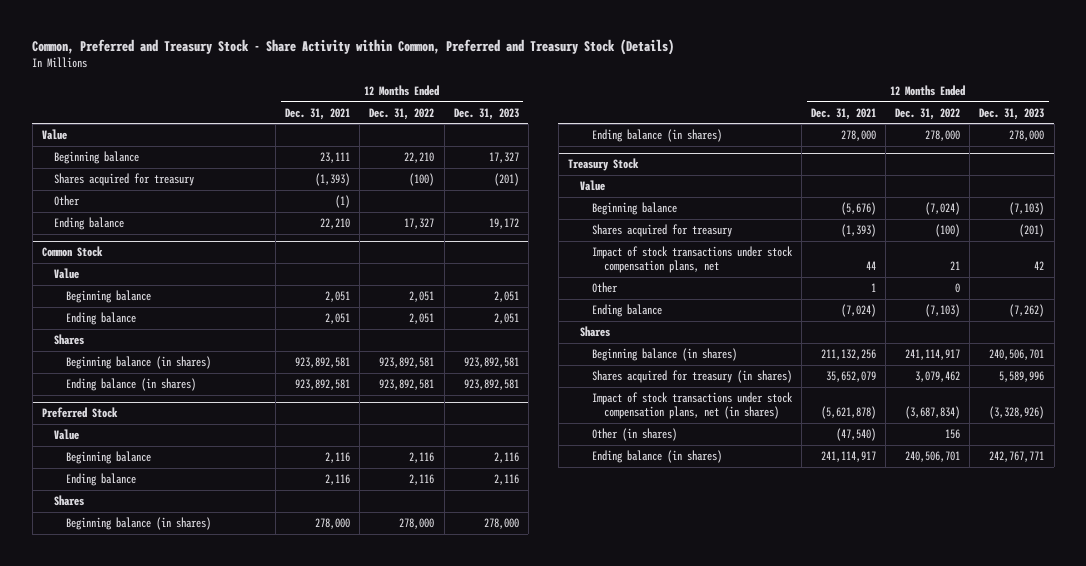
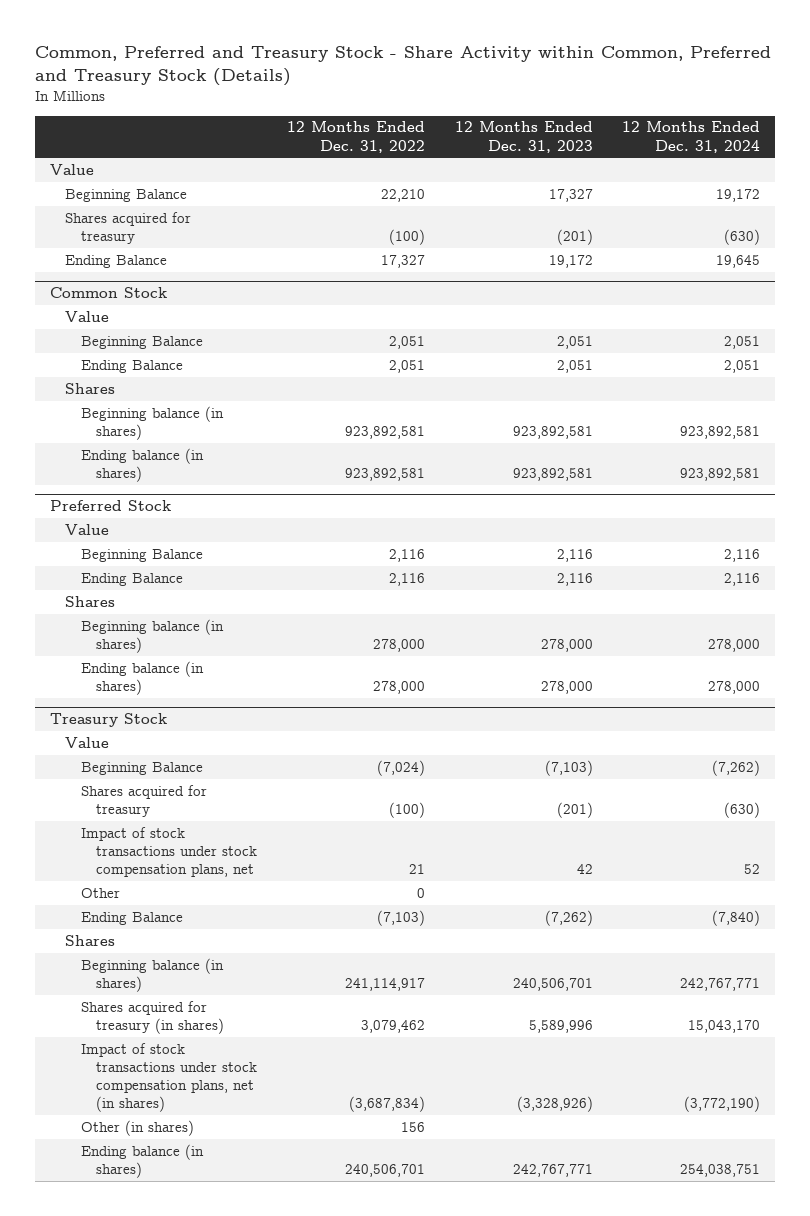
[285,107,351,120] Dec. 31, 2021 -> none
none -> [622,121,761,153] 12 Months Ended Dec. 31, 2024
[54,151,140,165] Beginning balance -> [65,188,188,202] Beginning Balance
[54,195,81,207] Other -> none
[54,217,125,231] Ending balance -> [65,254,168,268] Ending Balance
[66,290,152,304] Beginning balance -> [80,335,203,349] Beginning Balance
[66,312,137,326] Ending balance -> [80,359,183,373] Ending Balance
[66,451,152,465] Beginning balance -> [80,548,203,562] Beginning Balance
[66,473,137,487] Ending balance -> [80,572,183,586] Ending Balance
[592,202,678,216] Beginning balance -> [80,761,203,775] Beginning Balance
[592,304,663,318] Ending balance -> [80,911,183,925] Ending Balance

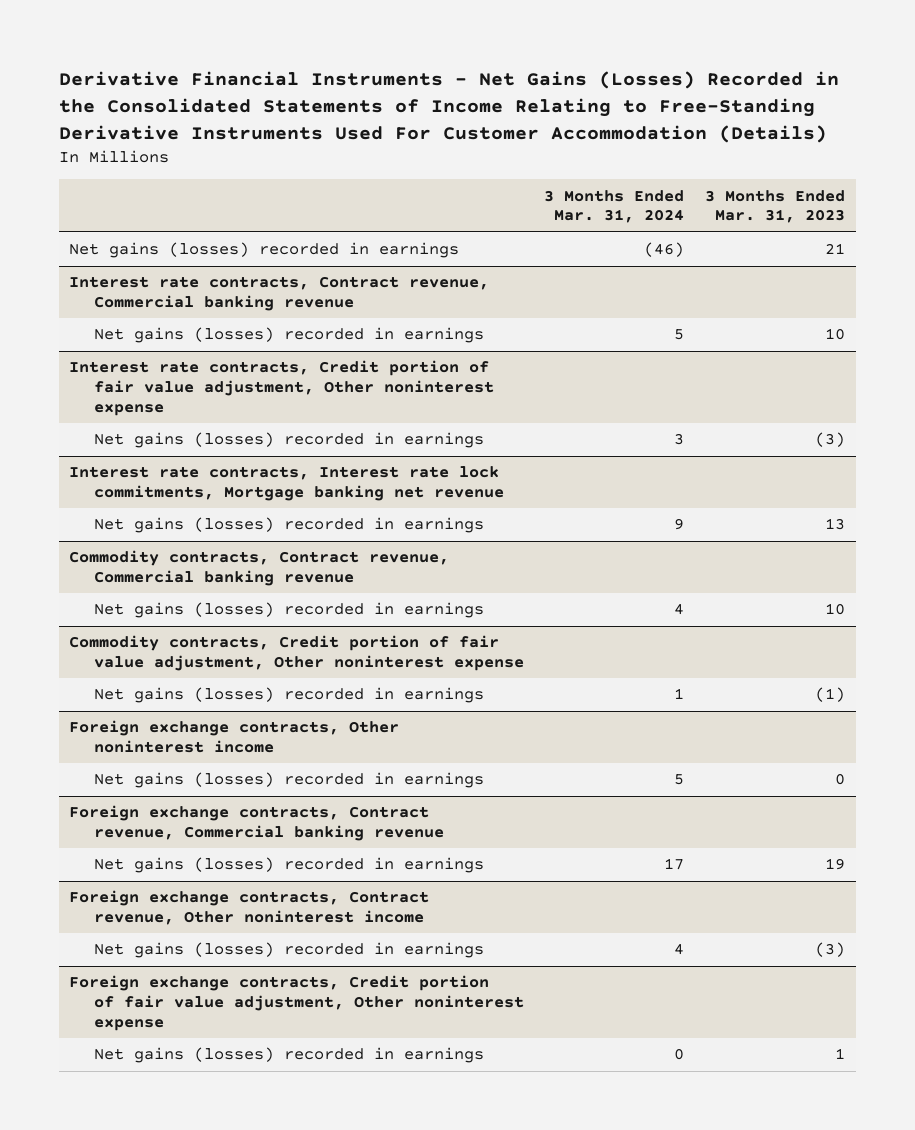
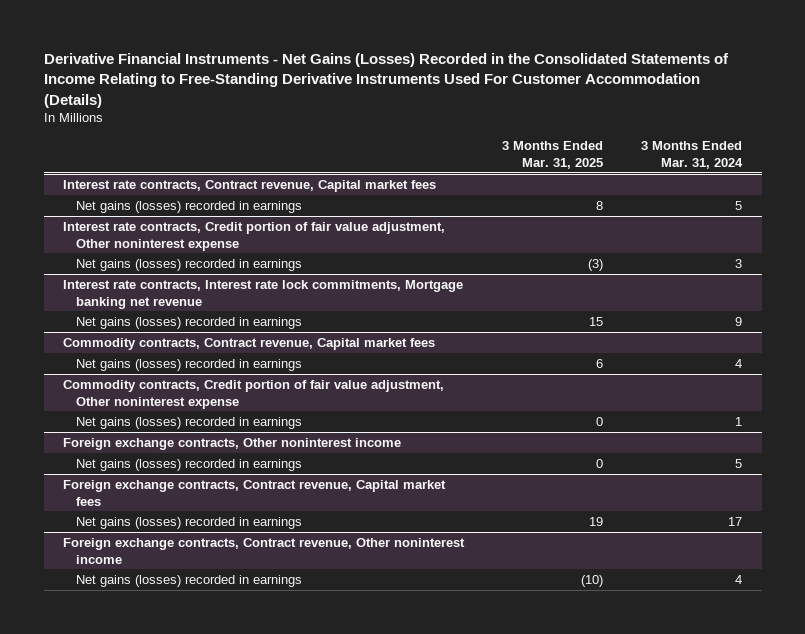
[705,189,846,224] 3 Months Ended Mar. 31, 2023 -> none
none -> [502,141,604,169] 3 Months Ended Mar. 31, 2025
[69,242,460,259] Net gains (losses) recorded in earnings -> none
[69,276,490,312] Interest rate contracts, Contract revenue, Commercial banking revenue -> none
none -> [62,179,436,192] Interest rate contracts, Contract revenue, Capital market fees
[69,550,450,587] Commodity contracts, Contract revenue, Commercial banking revenue -> none
none -> [62,337,435,350] Commodity contracts, Contract revenue, Capital market fees
[69,805,444,842] Foreign exchange contracts, Contract revenue, Commercial banking revenue -> none
none -> [62,479,446,506] Foreign exchange contracts, Contract revenue, Capital market fees
[69,975,524,1032] Foreign exchange contracts, Credit portion of fair value adjustment, Other noninterest expense -> none
[93,1047,484,1064] Net gains (losses) recorded in earnings -> none

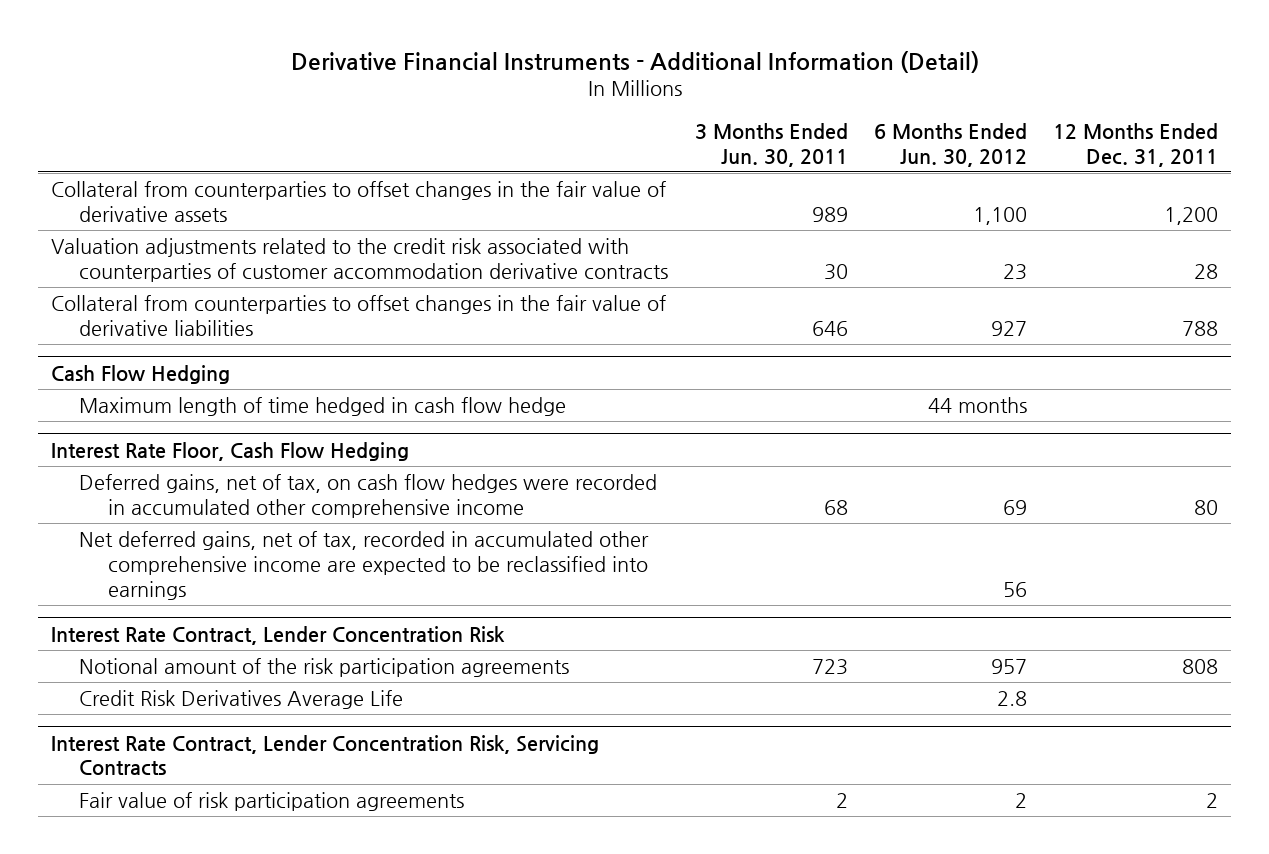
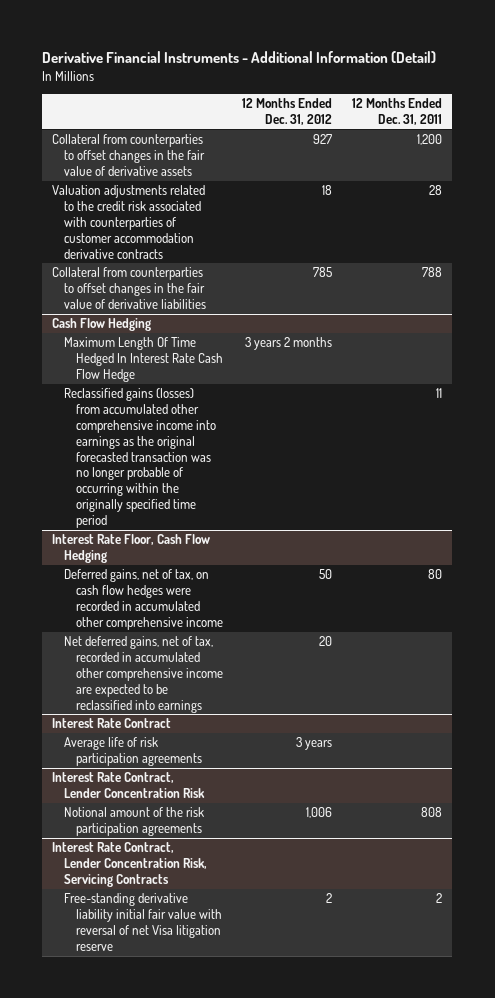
[694,122,848,167] 3 Months Ended Jun. 30, 2011 -> none
[873,122,1027,167] 6 Months Ended Jun. 30, 2012 -> none
none -> [242,97,333,125] 12 Months Ended Dec. 31, 2012
[79,397,567,417] Maximum length of time hedged in cash flow hedge -> [64,337,223,382] Maximum Length Of Time Hedged In Interest Rate Cash Flow Hedge
none -> [64,388,216,528] Reclassified gains (losses) from accumulated other comprehensive income into earnings as the original forecasted transaction was no longer probable of occurring within the originally specified time period
none -> [52,718,172,729] Interest Rate Contract
none -> [64,737,202,767] Average life of risk participation agreements
[79,690,404,710] Credit Risk Derivatives Average Life -> none
[79,792,465,812] Fair value of risk participation agreements -> [64,893,222,951] Free-standing derivative liability initial fair value with reversal of net Visa litigation reserve

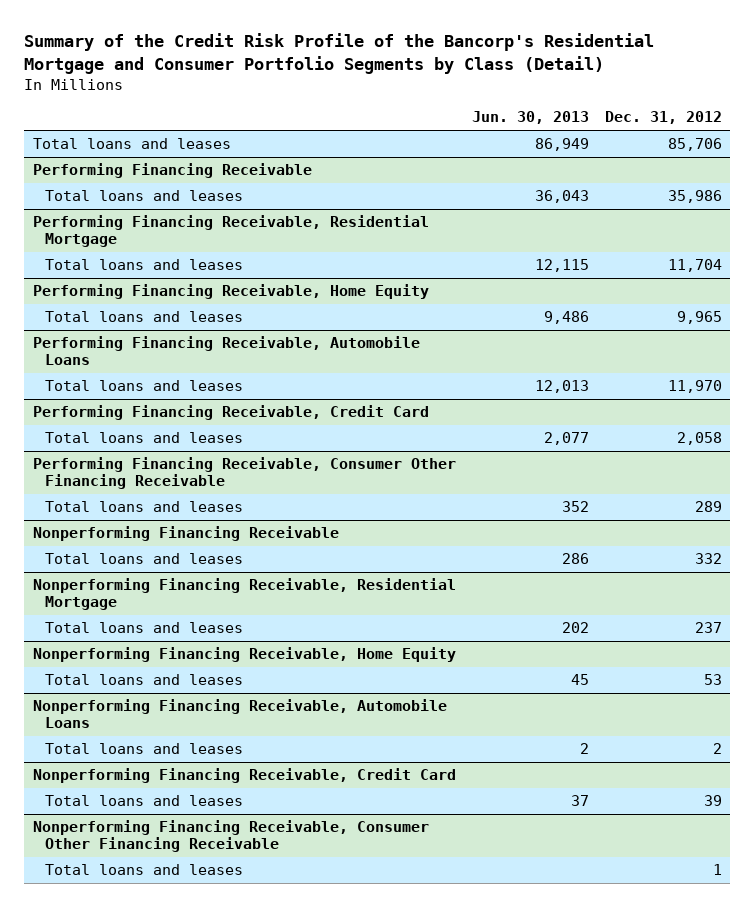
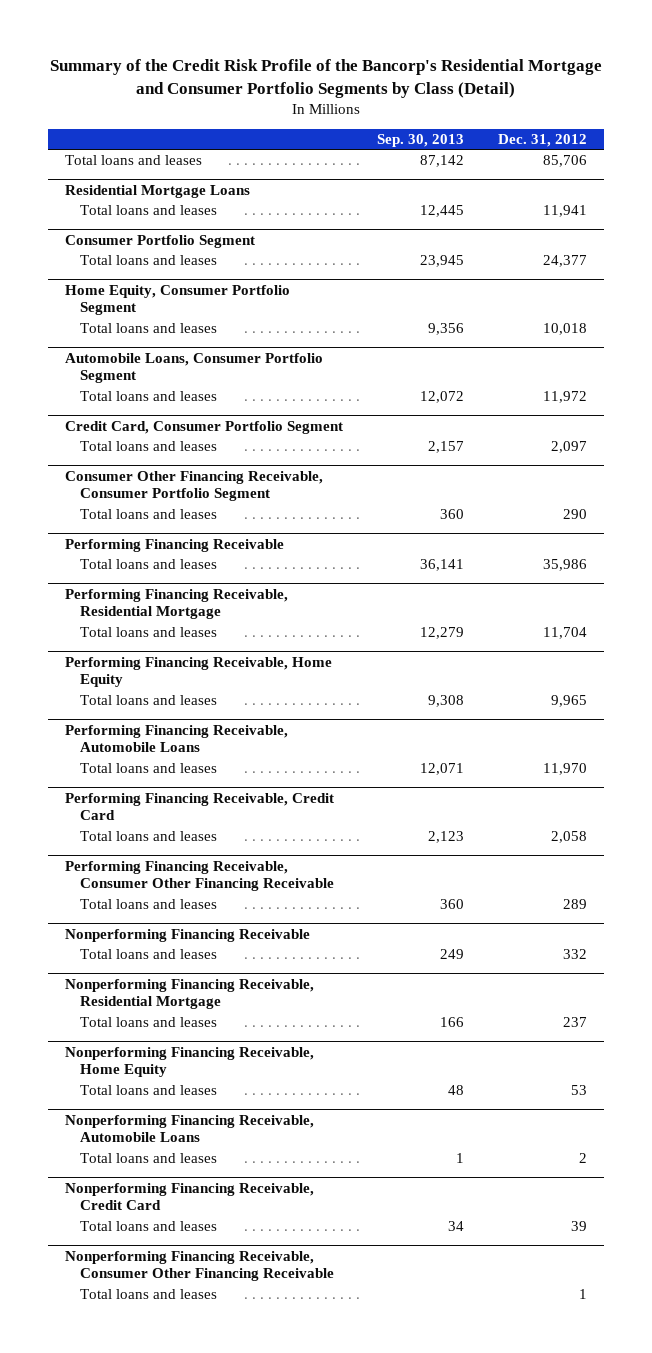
[471,111,589,125] Jun. 30, 2013 -> none
none -> [376,133,464,147] Sep. 30, 2013
none -> [65,184,251,198] Residential Mortgage Loans
none -> [80,205,218,216] Total loans and leases
none -> [65,234,256,248] Consumer Portfolio Segment
none -> [80,255,218,266] Total loans and leases
none -> [65,284,291,315] Home Equity, Consumer Portfolio Segment
none -> [80,323,218,334] Total loans and leases
none -> [65,352,324,383] Automobile Loans, Consumer Portfolio Segment
none -> [80,391,218,402] Total loans and leases
none -> [65,420,344,434] Credit Card, Consumer Portfolio Segment
none -> [80,441,218,452] Total loans and leases
none -> [65,470,324,501] Consumer Other Financing Receivable, Consumer Portfolio Segment
none -> [80,509,218,520] Total loans and leases

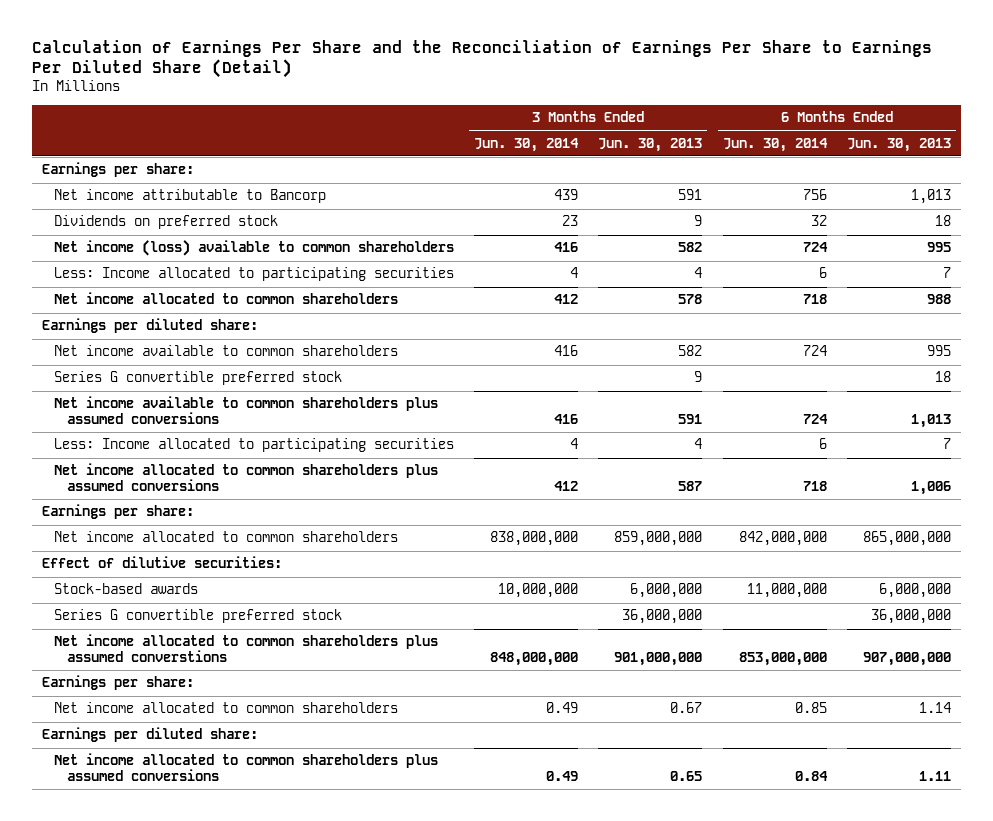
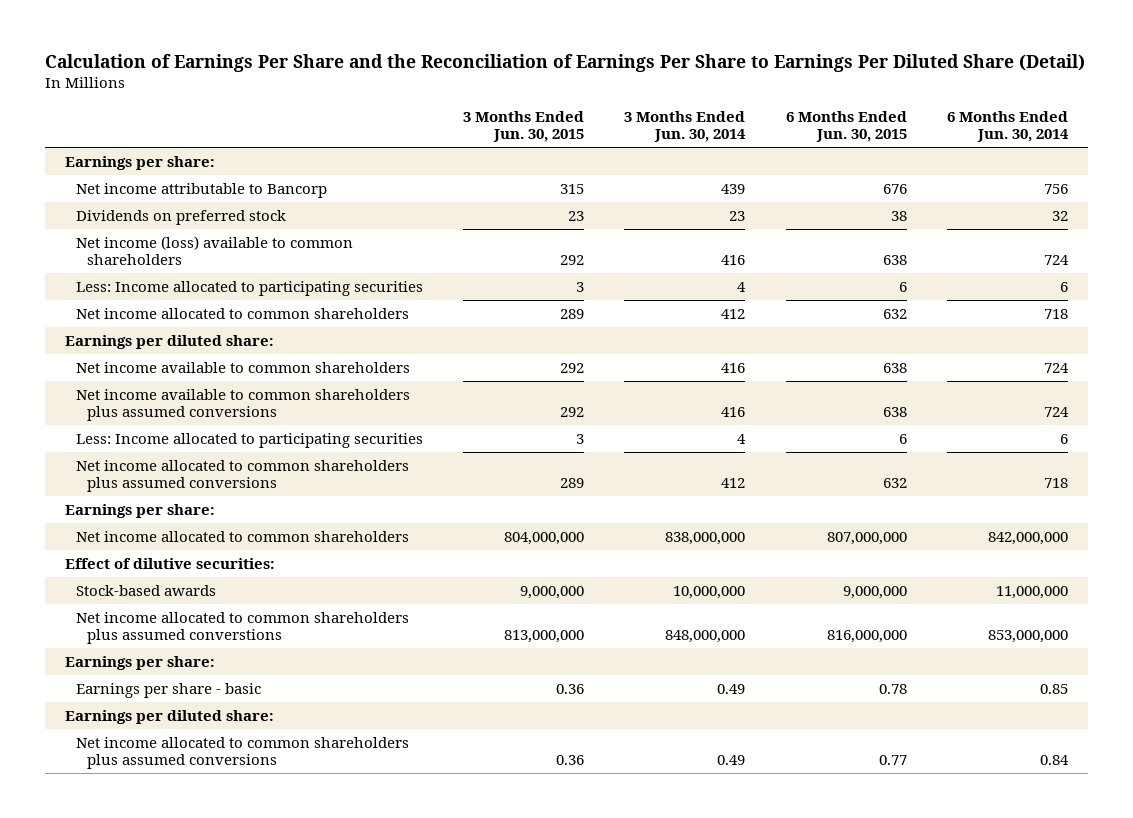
[598,137,703,152] Jun. 30, 2013 -> none
[846,137,951,152] Jun. 30, 2013 -> none
none -> [463,110,585,143] 3 Months Ended Jun. 30, 2015
none -> [785,110,907,143] 6 Months Ended Jun. 30, 2015
[54,371,343,386] Series G convertible preferred stock -> none
[54,609,343,624] Series G convertible preferred stock -> none
[54,702,399,714] Net income allocated to common shareholders -> [75,682,261,698] Earnings per share - basic

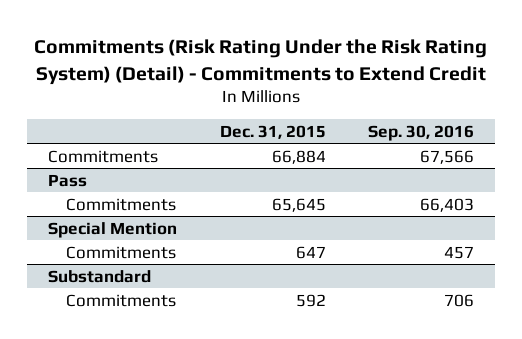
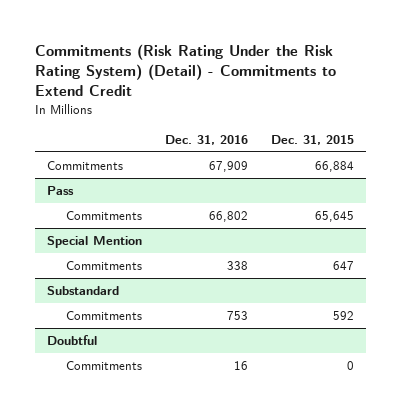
[368,124,475,141] Sep. 30, 2016 -> none
none -> [165,135,249,146] Dec. 31, 2016
none -> [46,334,97,345] Doubtful
none -> [66,360,143,370] Commitments

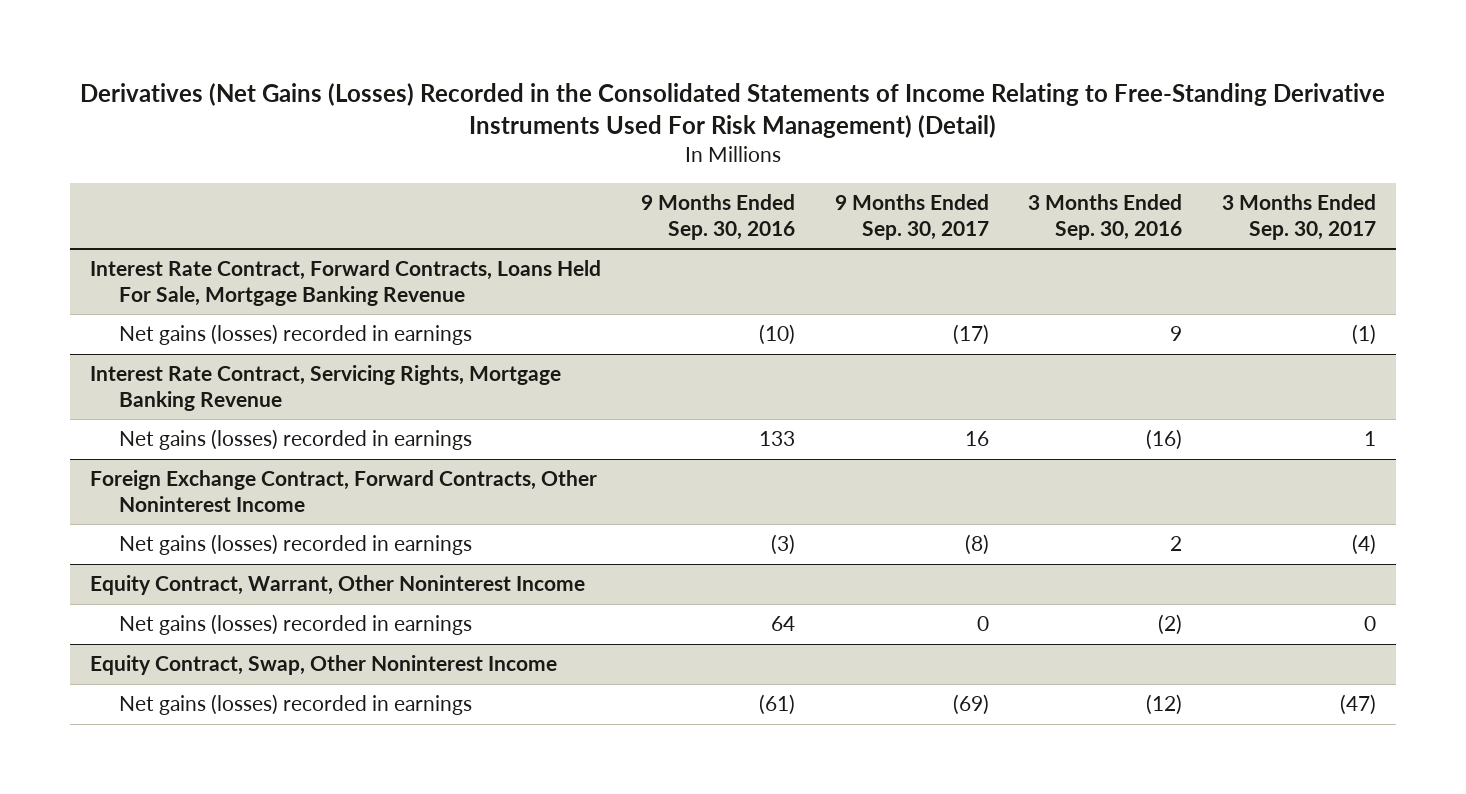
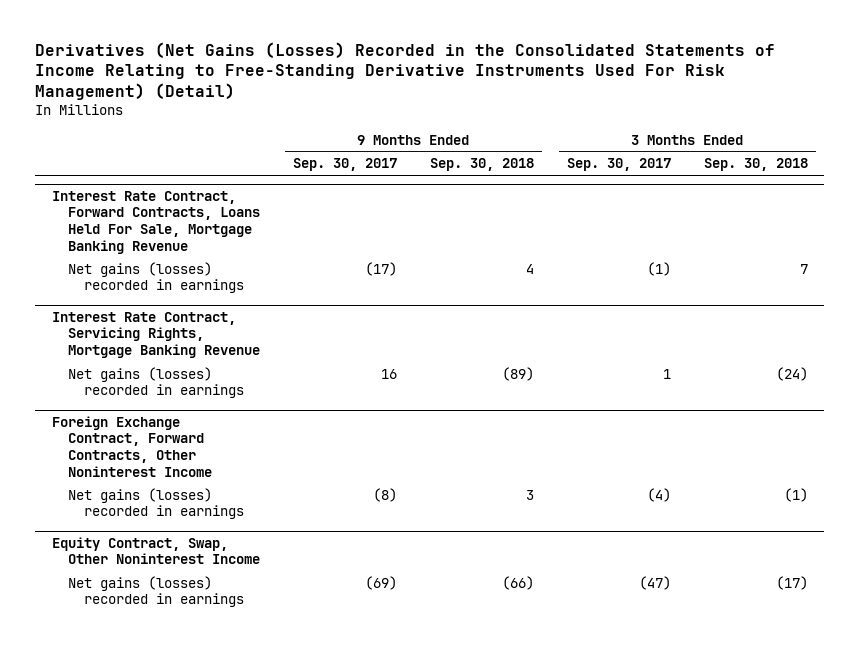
[640,194,795,240] 9 Months Ended Sep. 30, 2016 -> none
[1028,194,1183,240] 3 Months Ended Sep. 30, 2016 -> none
none -> [429,158,534,172] Sep. 30, 2018
none -> [703,158,808,172] Sep. 30, 2018
[90,575,586,596] Equity Contract, Warrant, Other Noninterest Income -> none
[119,614,473,636] Net gains (losses) recorded in earnings -> none

